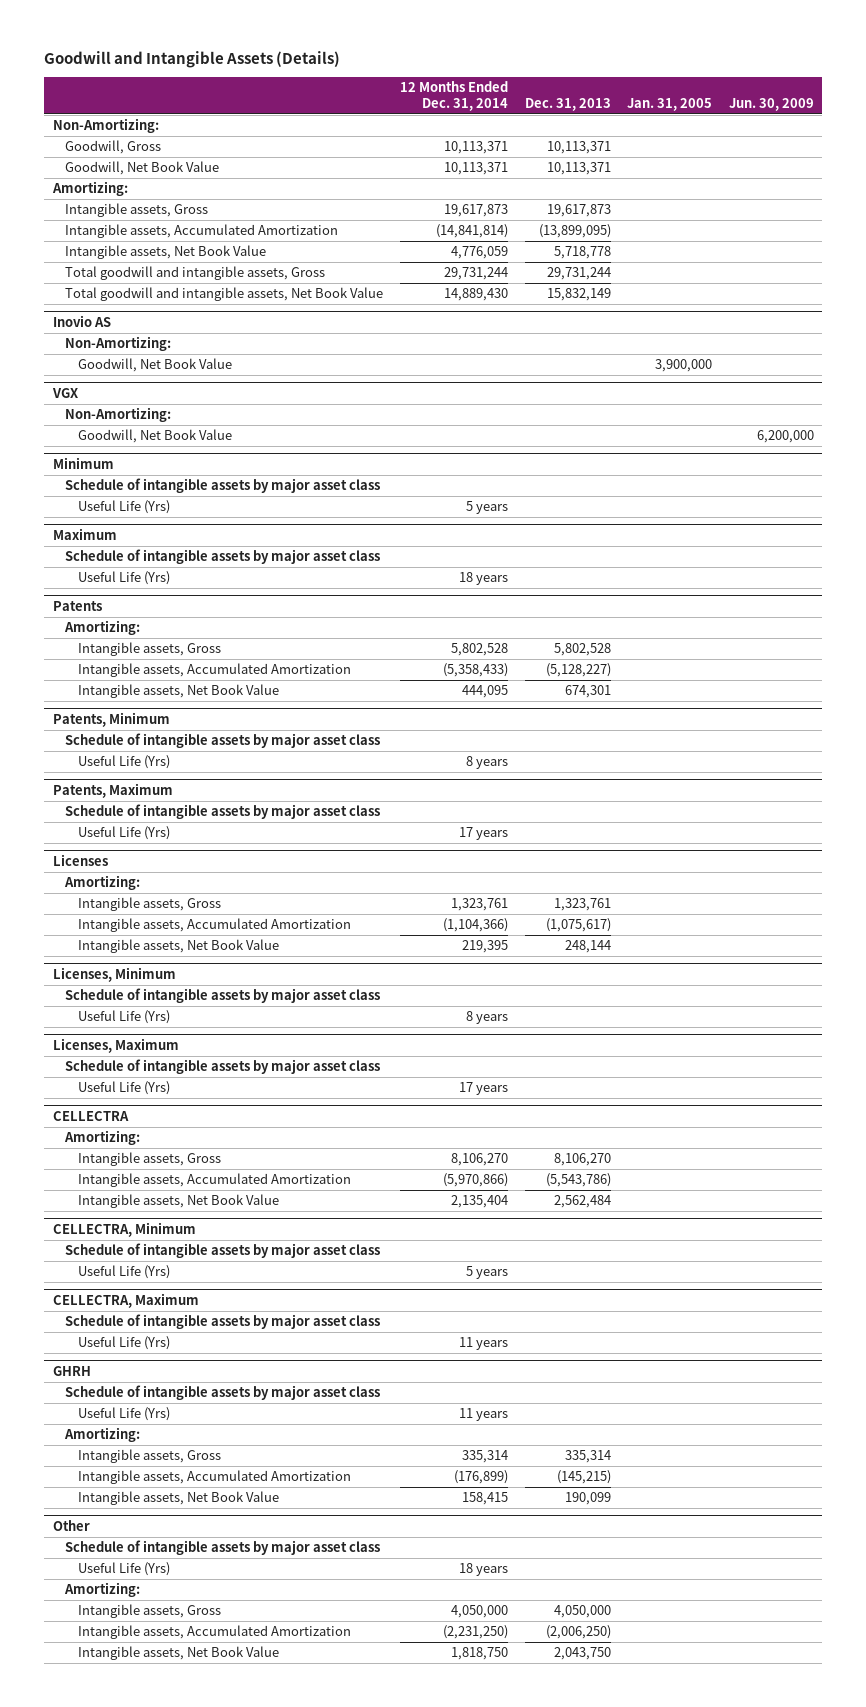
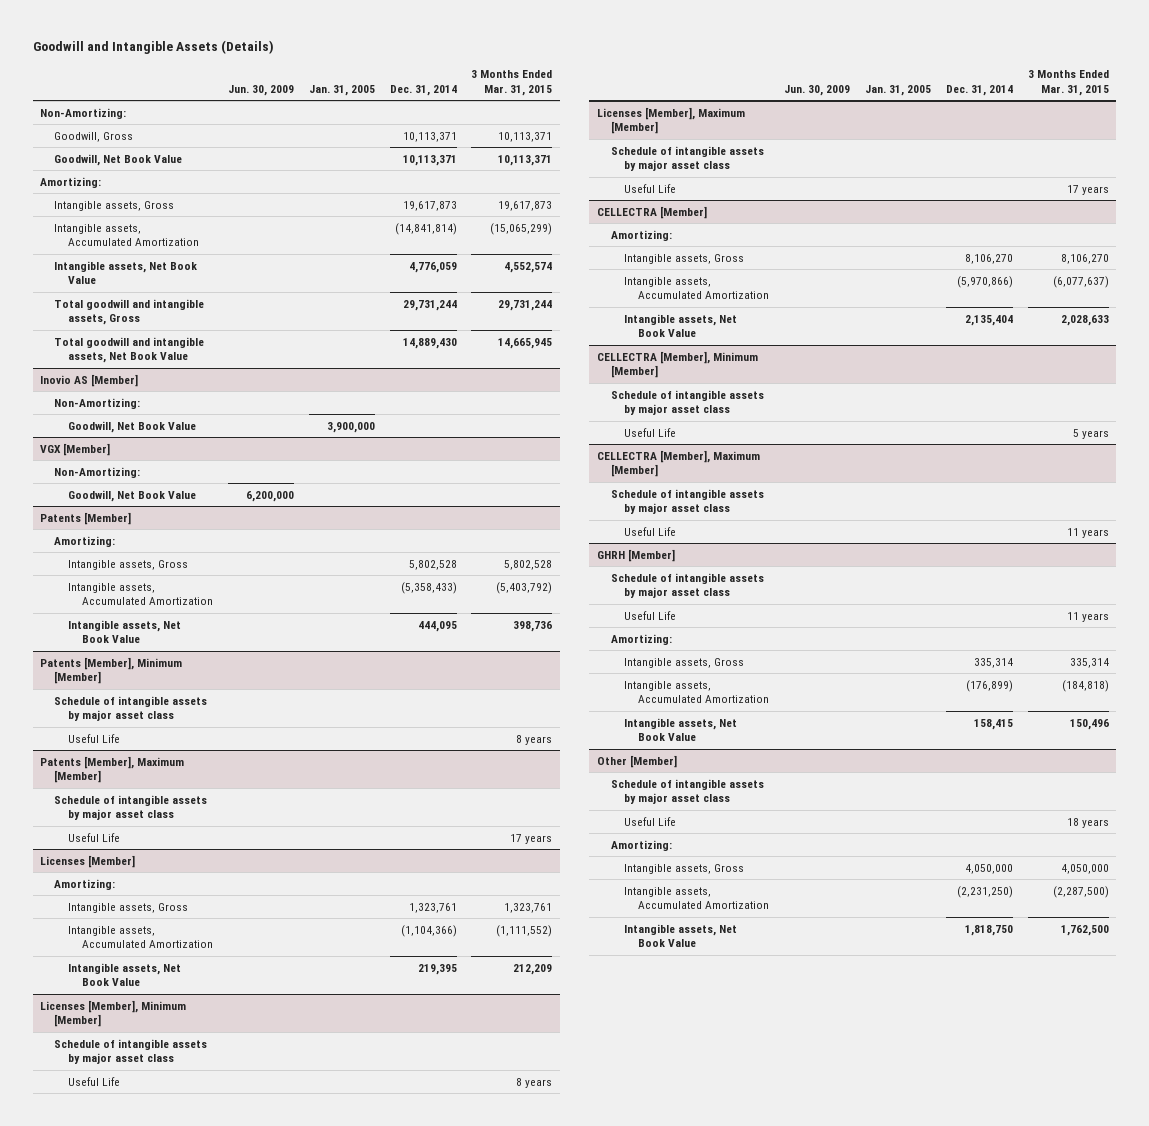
[399,81,508,111] 12 Months Ended Dec. 31, 2014 -> none
[524,97,611,111] Dec. 31, 2013 -> none
none -> [389,85,457,97] Dec. 31, 2014
none -> [471,70,553,97] 3 Months Ended Mar. 31, 2015
[52,315,111,328] Inovio AS -> [40,373,139,387] Inovio AS [Member]
[51,388,78,399] VGX -> [40,442,111,456] VGX [Member]
[52,457,114,470] Minimum -> none
[65,478,381,494] Schedule of intangible assets by major asset class -> none
[78,500,171,515] Useful Life (Yrs) -> none
[52,528,117,541] Maximum -> none
[65,549,381,565] Schedule of intangible assets by major asset class -> none
[78,571,171,586] Useful Life (Yrs) -> none
[52,601,102,612] Patents -> [40,511,132,525] Patents [Member]
[52,712,170,728] Patents, Minimum -> [40,656,183,685] Patents [Member], Minimum [Member]
[78,755,171,770] Useful Life (Yrs) -> [67,733,120,743] Useful Life
[52,783,173,799] Patents, Maximum -> [40,755,185,784] Patents [Member], Maximum [Member]
[78,826,171,841] Useful Life (Yrs) -> [67,832,120,842] Useful Life
[52,854,108,867] Licenses -> [40,854,136,868] Licenses [Member]
[52,967,176,983] Licenses, Minimum -> [40,999,187,1028] Licenses [Member], Minimum [Member]
[78,1010,171,1025] Useful Life (Yrs) -> [67,1076,120,1086] Useful Life
[52,1038,179,1054] Licenses, Maximum -> [596,106,745,135] Licenses [Member], Maximum [Member]
[78,1081,171,1096] Useful Life (Yrs) -> [624,183,677,193] Useful Life
[52,1111,129,1122] CELLECTRA -> [596,205,707,219] CELLECTRA [Member]
[52,1222,196,1238] CELLECTRA, Minimum -> [596,350,758,379] CELLECTRA [Member], Minimum [Member]
[78,1265,171,1280] Useful Life (Yrs) -> [624,427,677,437] Useful Life
[52,1293,199,1309] CELLECTRA, Maximum -> [596,449,760,478] CELLECTRA [Member], Maximum [Member]
[78,1336,171,1351] Useful Life (Yrs) -> [624,526,677,536] Useful Life
[52,1366,91,1377] GHRH -> [596,548,675,562] GHRH [Member]
[78,1407,171,1422] Useful Life (Yrs) -> [624,610,677,620] Useful Life
[52,1520,90,1532] Other -> [596,754,677,768] Other [Member]
[78,1562,171,1577] Useful Life (Yrs) -> [624,816,677,826] Useful Life

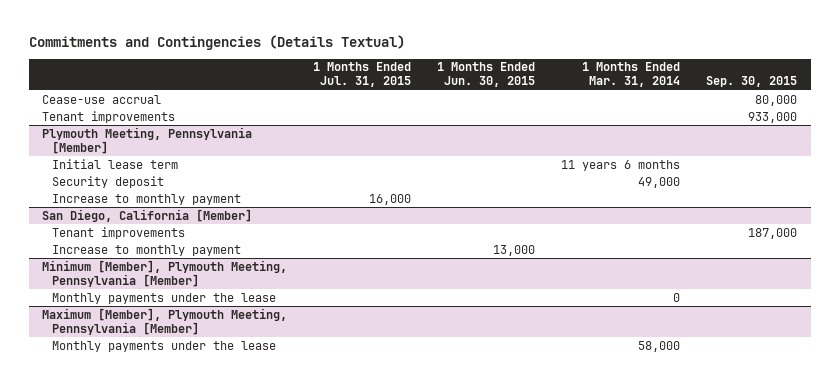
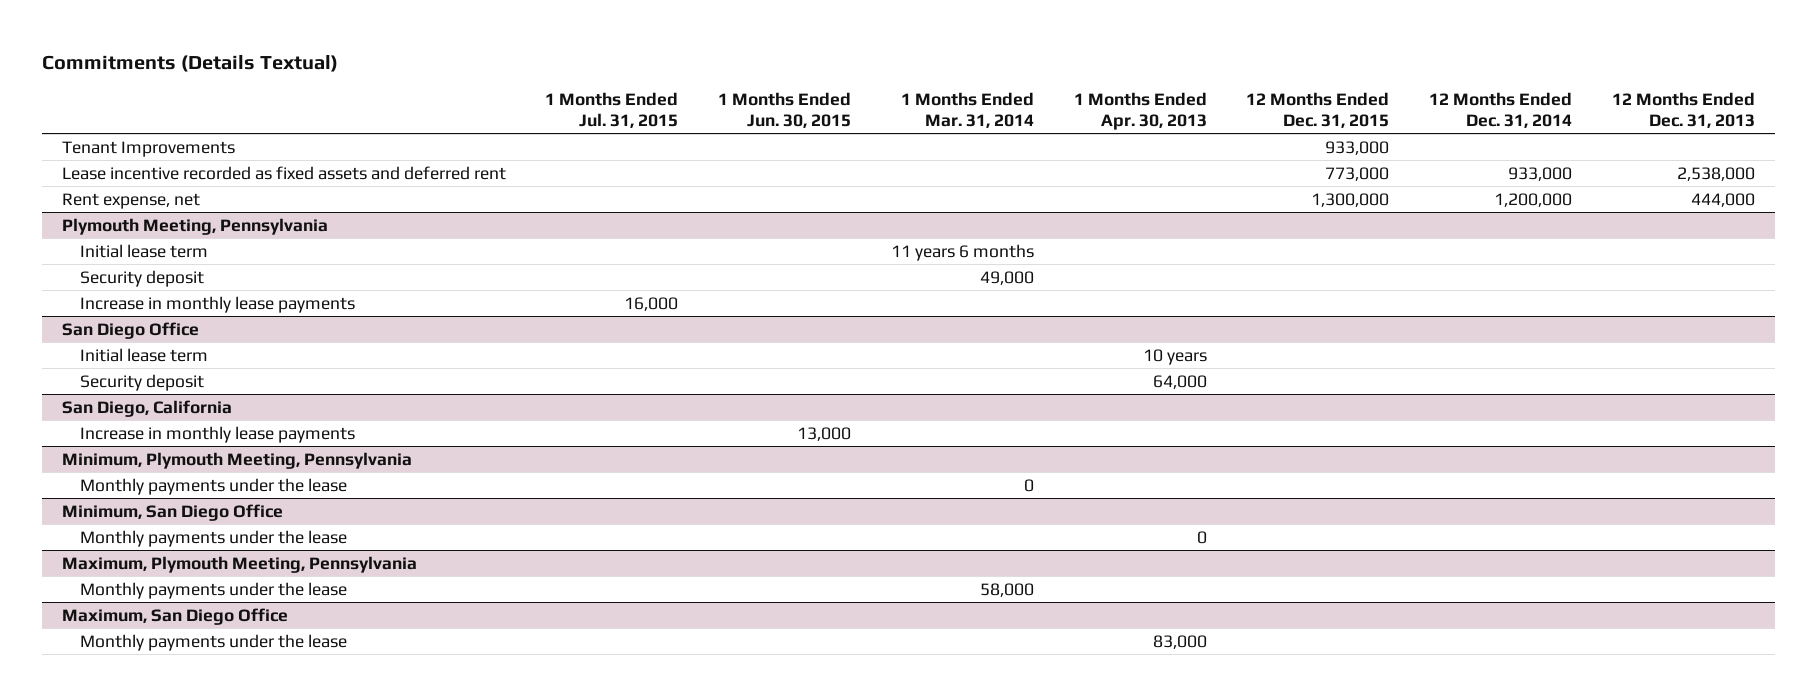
[28,34,405,50] Commitments and Contingencies (Details Textual) -> [41,54,338,72] Commitments (Details Textual)
[706,76,798,88] Sep. 30, 2015 -> none
none -> [1073,92,1207,130] 1 Months Ended Apr. 30, 2013
none -> [1246,92,1390,128] 12 Months Ended Dec. 31, 2015
none -> [1429,92,1573,128] 12 Months Ended Dec. 31, 2014
none -> [1611,92,1755,128] 12 Months Ended Dec. 31, 2013
[41,94,161,104] Cease-use accrual -> none
[41,110,175,123] Tenant improvements -> [61,140,235,157] Tenant Improvements
none -> [61,165,506,180] Lease incentive recorded as fixed assets and deferred rent
none -> [61,192,200,209] Rent expense, net
[41,126,252,154] Plymouth Meeting, Pennsylvania [Member] -> [61,217,328,235] Plymouth Meeting, Pennsylvania
[51,226,185,239] Tenant improvements -> none
[51,193,241,205] Increase to monthly payment -> [80,295,356,313] Increase in monthly lease payments
none -> [61,321,199,339] San Diego Office
none -> [80,347,209,362] Initial lease term
none -> [80,373,205,391] Security deposit
[41,208,252,222] San Diego, California [Member] -> [61,399,232,417] San Diego, California
[51,244,241,256] Increase to monthly payment -> [80,425,356,443] Increase in monthly lease payments
[41,259,287,287] Minimum [Member], Plymouth Meeting, Pennsylvania [Member] -> [61,451,412,469] Minimum, Plymouth Meeting, Pennsylvania
none -> [61,503,283,521] Minimum, San Diego Office
none -> [80,529,348,547] Monthly payments under the lease
[41,307,287,335] Maximum [Member], Plymouth Meeting, Pennsylvania [Member] -> [61,555,417,573] Maximum, Plymouth Meeting, Pennsylvania
none -> [61,607,288,625] Maximum, San Diego Office
none -> [80,633,348,651] Monthly payments under the lease

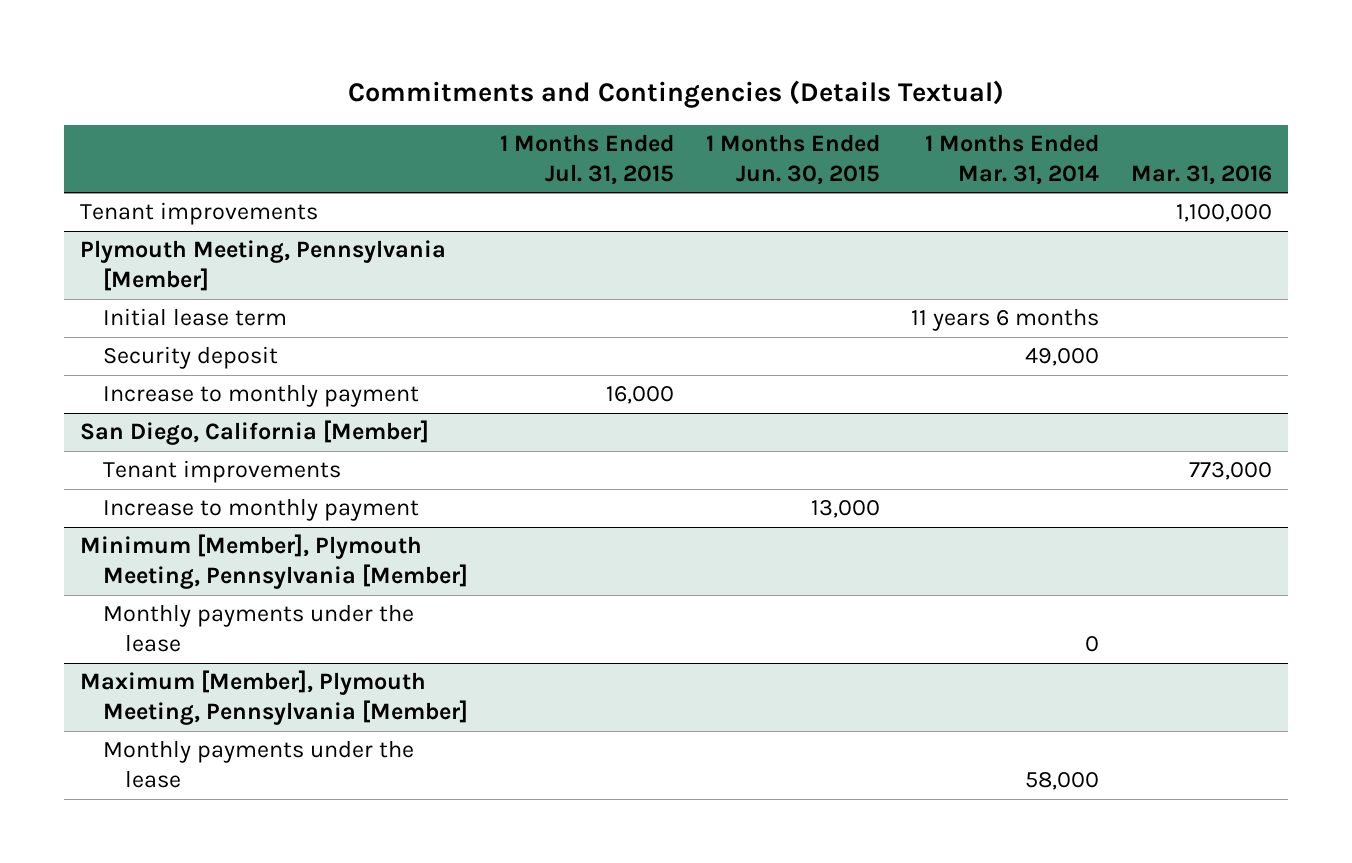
[41,54,338,72] Commitments (Details Textual) -> [348,79,1005,108] Commitments and Contingencies (Details Textual)
[1073,92,1207,130] 1 Months Ended Apr. 30, 2013 -> none
[1246,92,1390,128] 12 Months Ended Dec. 31, 2015 -> none
[1429,92,1573,128] 12 Months Ended Dec. 31, 2014 -> none
[1611,92,1755,128] 12 Months Ended Dec. 31, 2013 -> none
none -> [1131,165,1273,186] Mar. 31, 2016
[61,165,506,180] Lease incentive recorded as fixed assets and deferred rent -> none
[61,192,200,209] Rent expense, net -> none
[61,140,235,157] Tenant Improvements -> [80,202,319,226] Tenant improvements
[61,217,328,235] Plymouth Meeting, Pennsylvania -> [80,240,447,292] Plymouth Meeting, Pennsylvania [Member]
[61,321,199,339] San Diego Office -> none
[80,347,209,362] Initial lease term -> none
[80,373,205,391] Security deposit -> none
[80,295,356,313] Increase in monthly lease payments -> [102,384,419,408] Increase to monthly payment
[61,399,232,417] San Diego, California -> [80,420,430,446] San Diego, California [Member]
none -> [102,460,341,484] Tenant improvements
[80,425,356,443] Increase in monthly lease payments -> [102,498,419,522] Increase to monthly payment
[61,451,412,469] Minimum, Plymouth Meeting, Pennsylvania -> [80,534,468,590] Minimum [Member], Plymouth Meeting, Pennsylvania [Member]
[61,503,283,521] Minimum, San Diego Office -> none
[80,529,348,547] Monthly payments under the lease -> none
[61,555,417,573] Maximum, Plymouth Meeting, Pennsylvania -> [80,670,468,726] Maximum [Member], Plymouth Meeting, Pennsylvania [Member]
[61,607,288,625] Maximum, San Diego Office -> none
[80,633,348,651] Monthly payments under the lease -> none

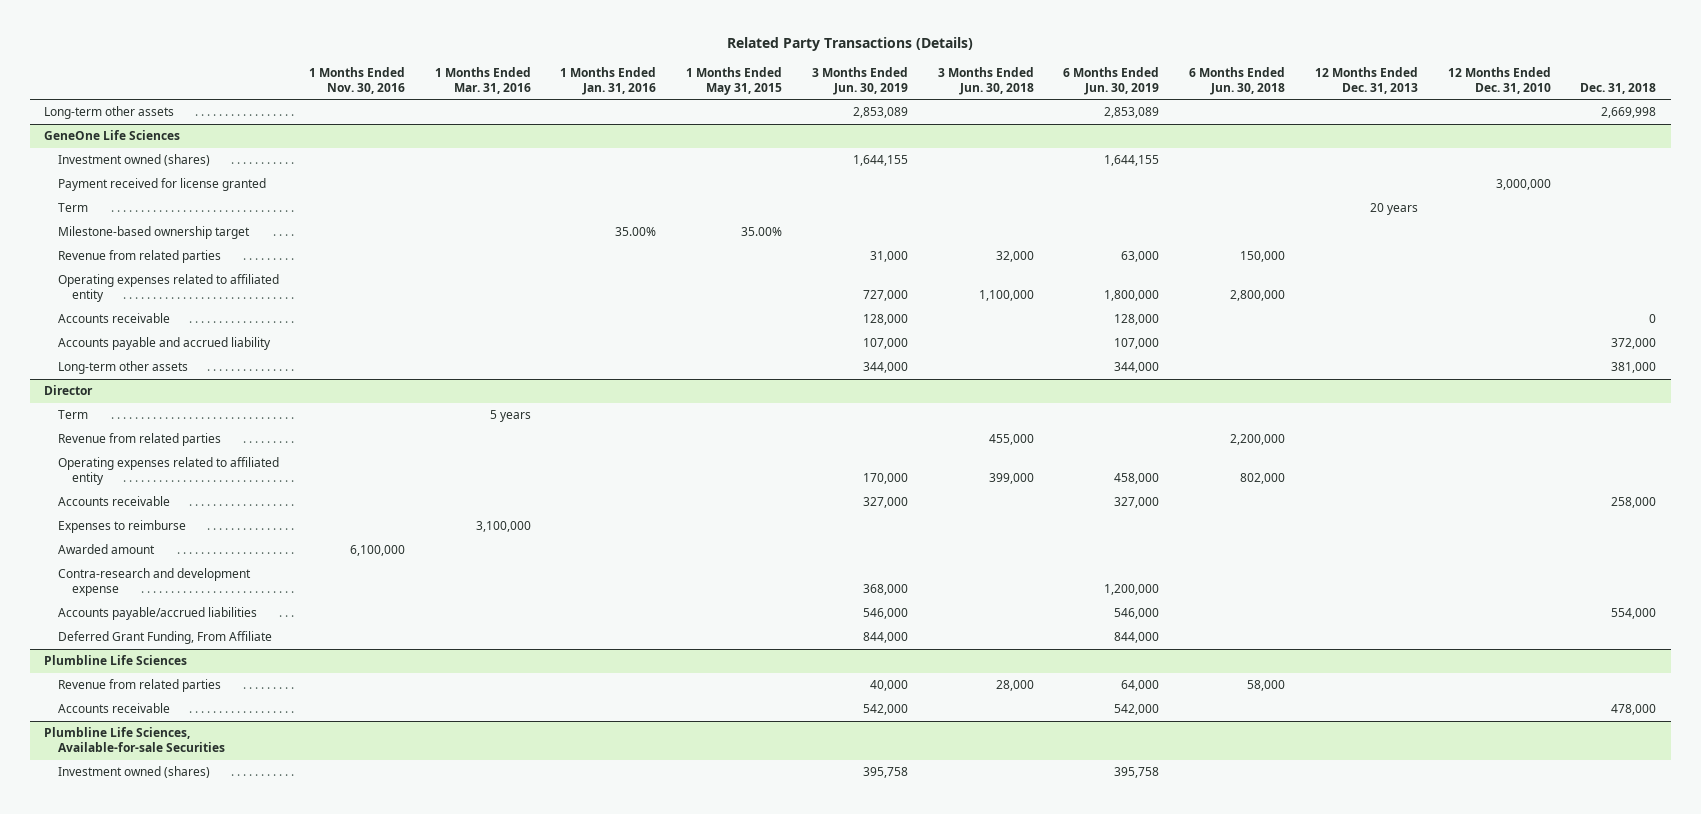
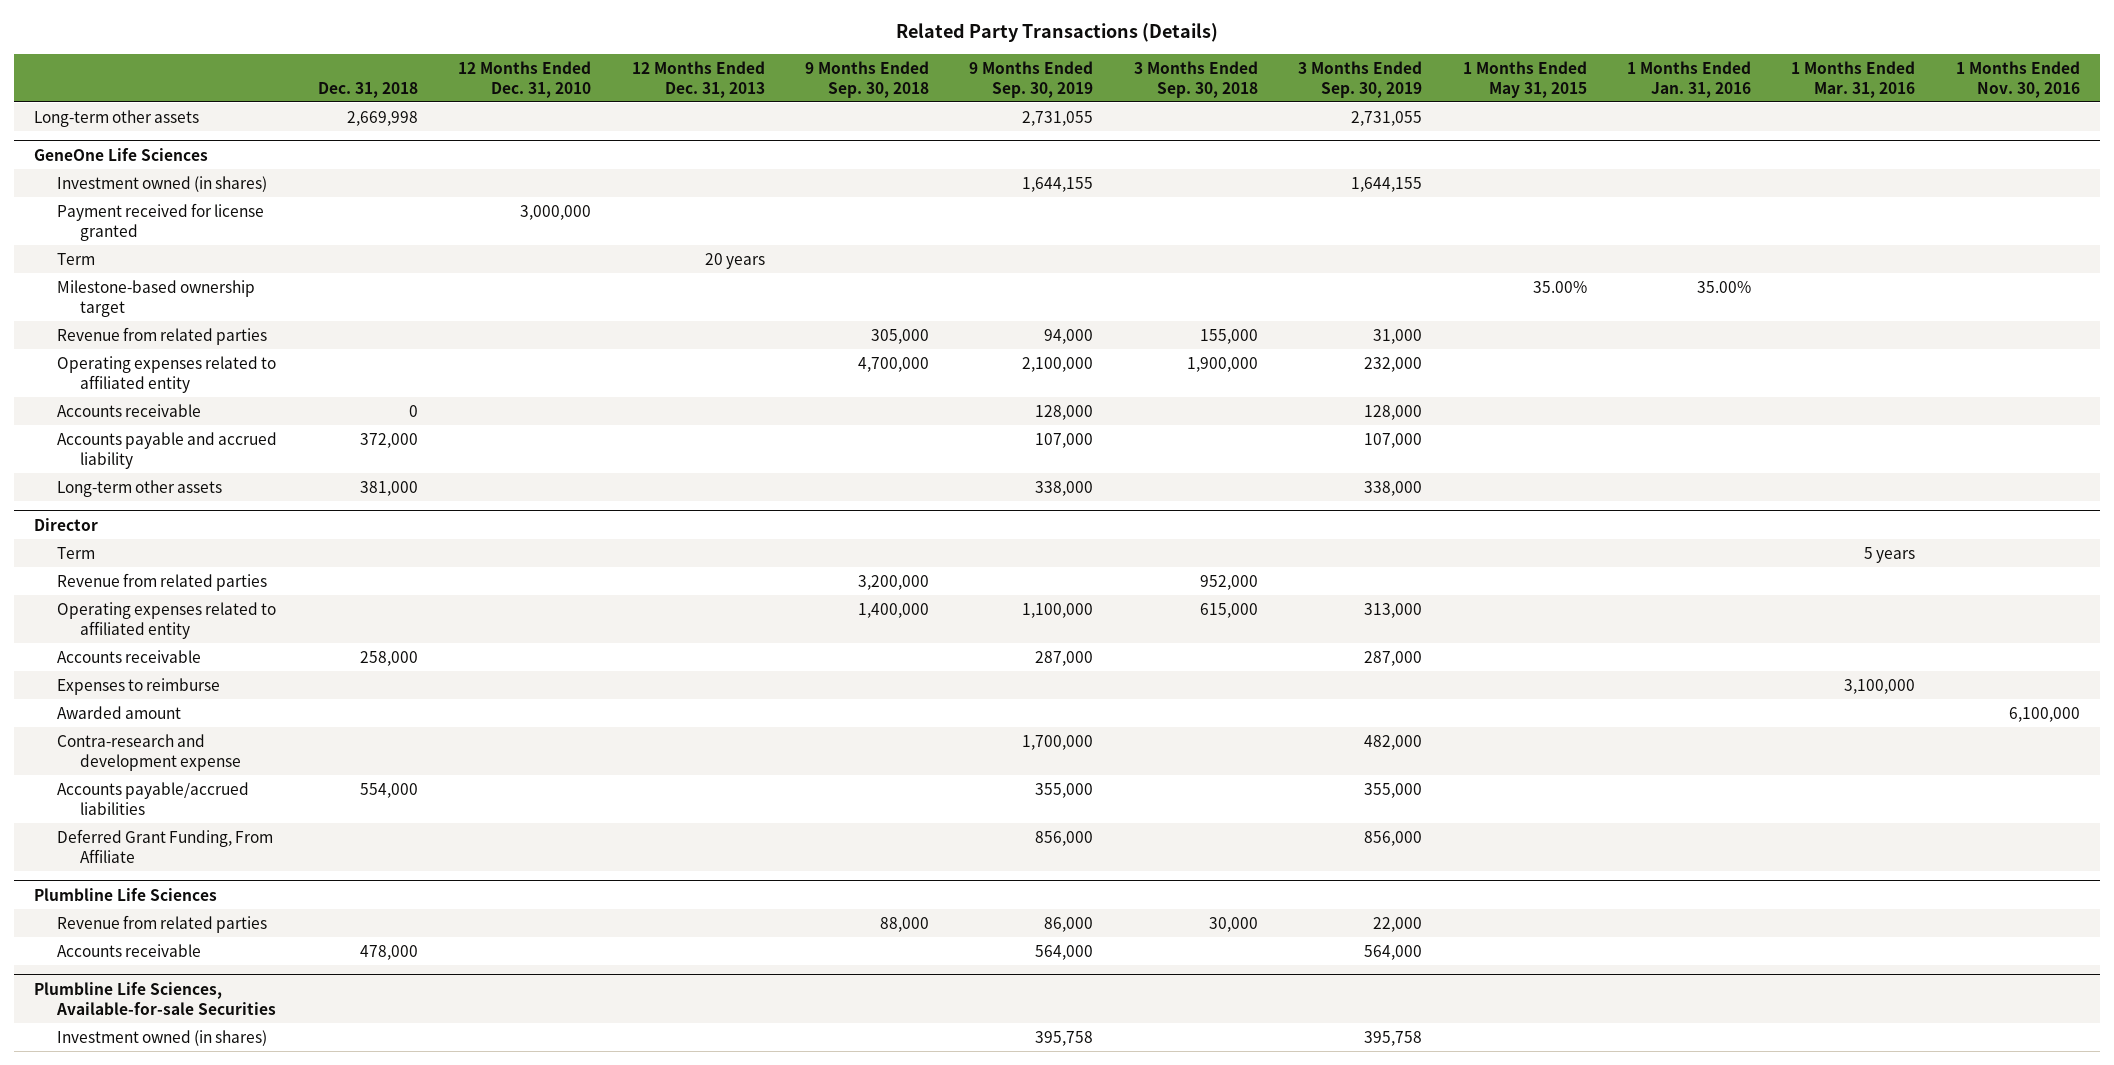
[811,66,908,95] 3 Months Ended Jun. 30, 2019 -> none
[937,66,1034,95] 3 Months Ended Jun. 30, 2018 -> none
[1063,66,1160,95] 6 Months Ended Jun. 30, 2019 -> none
[1189,66,1286,95] 6 Months Ended Jun. 30, 2018 -> none
none -> [804,60,929,98] 9 Months Ended Sep. 30, 2018
none -> [969,60,1094,98] 9 Months Ended Sep. 30, 2019
none -> [1133,60,1258,98] 3 Months Ended Sep. 30, 2018
none -> [1298,60,1423,98] 3 Months Ended Sep. 30, 2019
[58,154,211,167] Investment owned (shares) -> [57,175,268,192] Investment owned (in shares)
[58,766,211,779] Investment owned (shares) -> [57,1029,268,1046] Investment owned (in shares)

